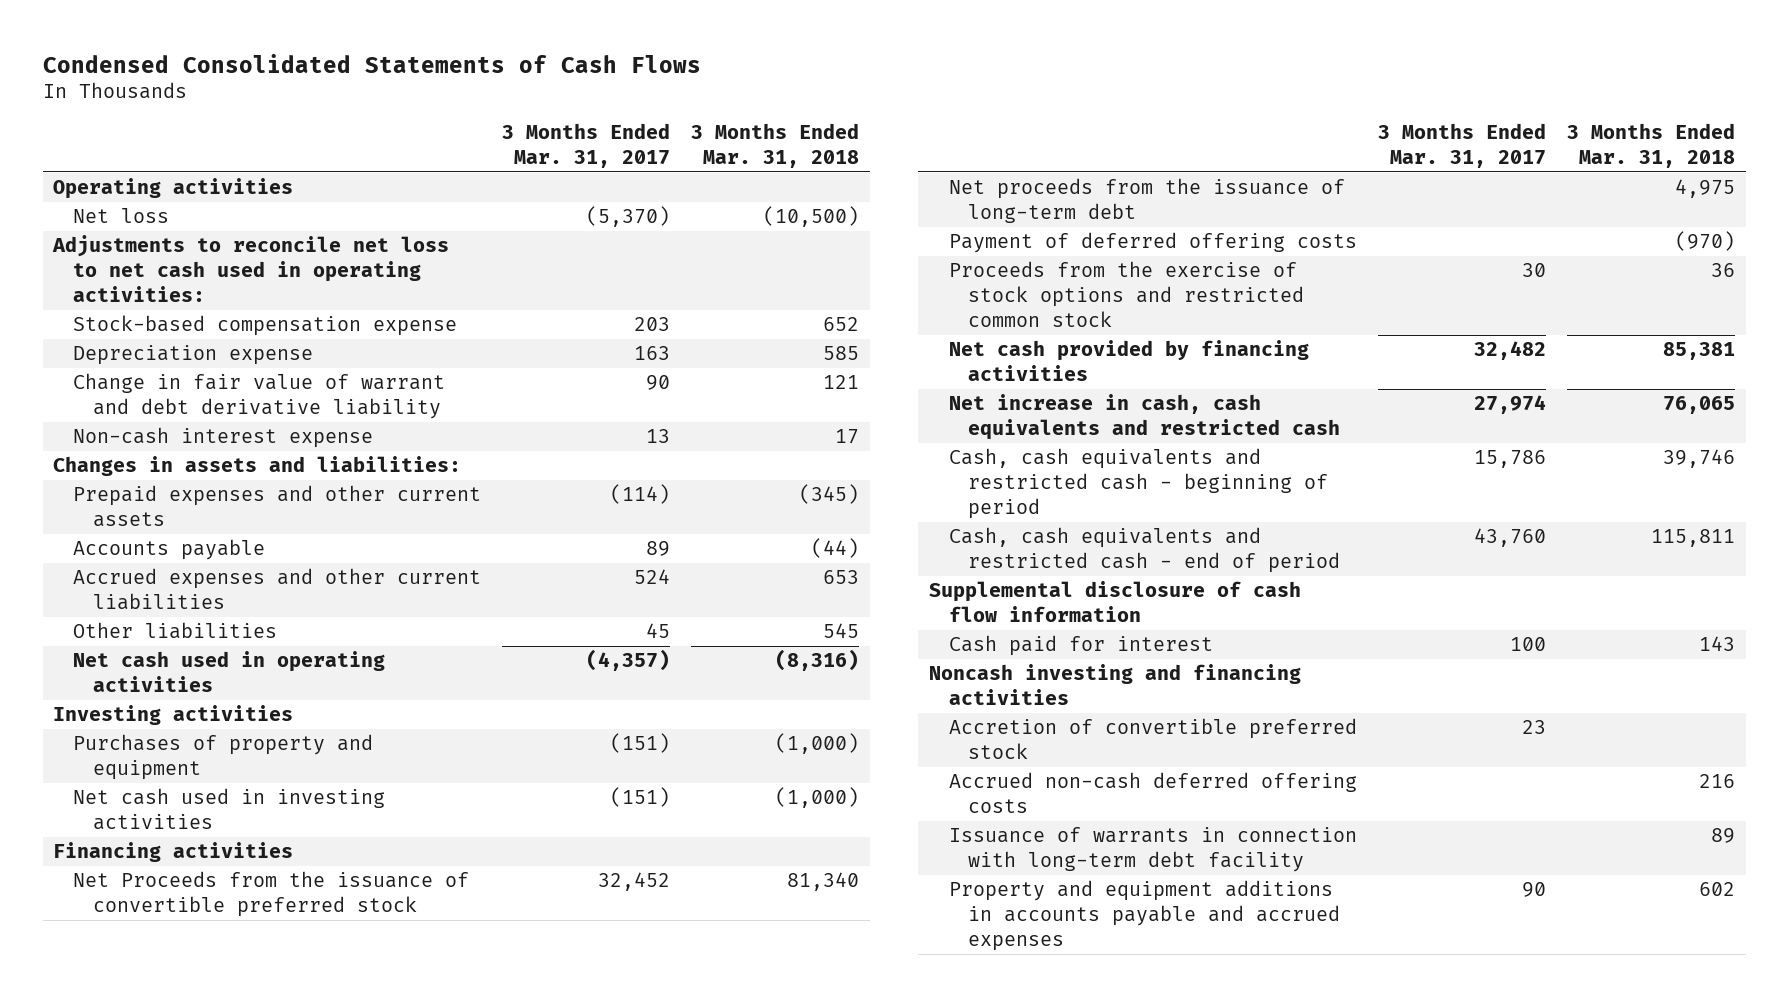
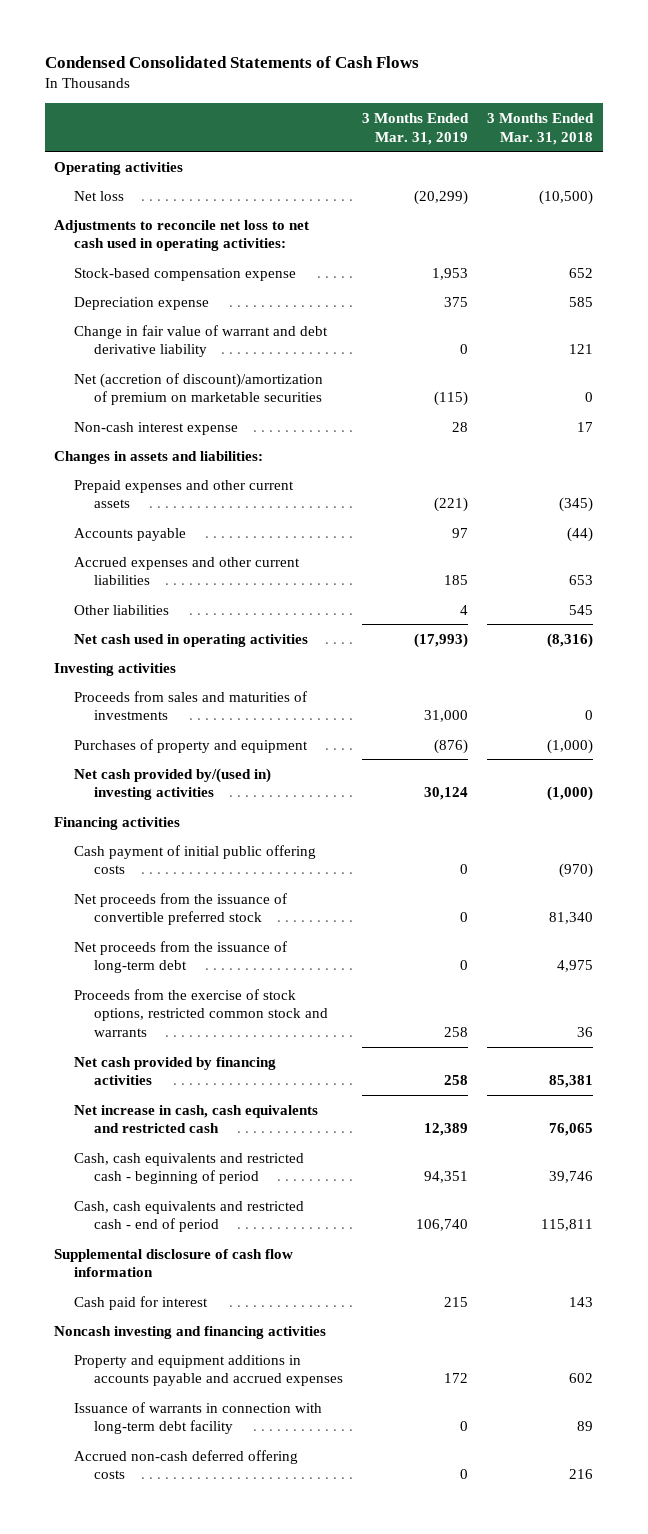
[502,123,671,168] 3 Months Ended Mar. 31, 2017 -> none
none -> [362,112,470,145] 3 Months Ended Mar. 31, 2019
none -> [74,372,324,406] Net (accretion of discount)/amortization of premium on marketable securities
none -> [74,690,308,721] Proceeds from sales and maturities of investments
[72,788,385,831] Net cash used in investing activities -> [74,767,272,801] Net cash provided by/(used in) investing activities
none -> [74,844,317,875] Cash payment of initial public offering costs
[72,871,469,918] Net Proceeds from the issuance of convertible preferred stock -> [74,892,288,926] Net proceeds from the issuance of convertible preferred stock
[948,232,1357,254] Payment of deferred offering costs -> none
[948,261,1305,327] Proceeds from the exercise of stock options and restricted common stock -> [74,988,329,1037] Proceeds from the exercise of stock options, restricted common stock and warrants
[948,718,1357,760] Accretion of convertible preferred stock -> none
[948,827,1357,873] Issuance of warrants in connection with long-term debt facility -> [74,1401,323,1435] Issuance of warrants in connection with long-term debt facility
[948,772,1357,814] Accrued non-cash deferred offering costs -> [74,1449,299,1480] Accrued non-cash deferred offering costs

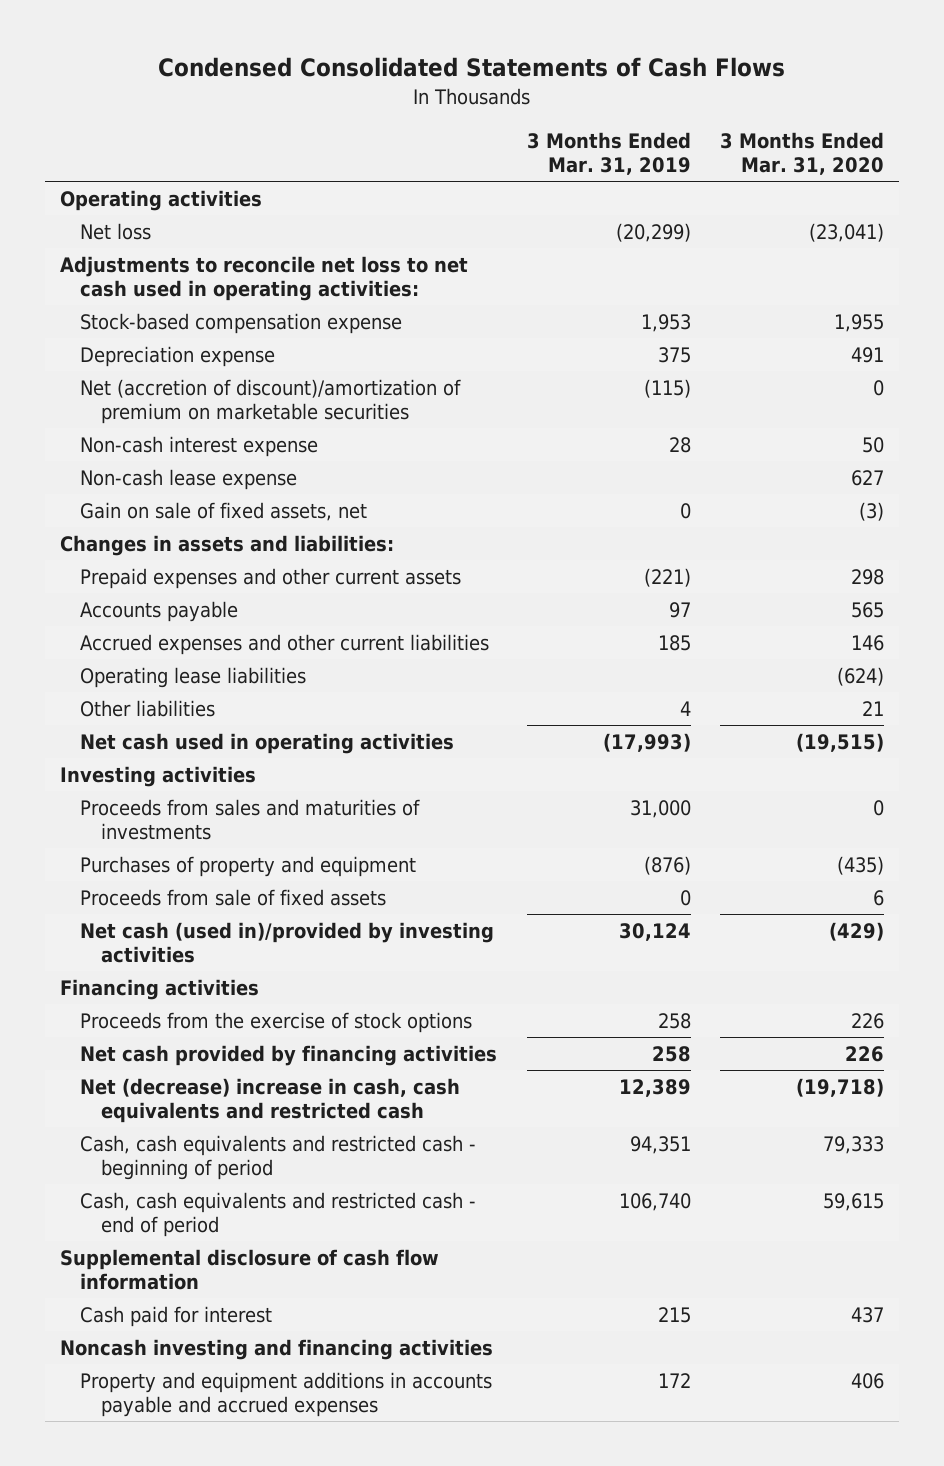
[487,112,595,145] 3 Months Ended Mar. 31, 2018 -> none
none -> [720,131,885,176] 3 Months Ended Mar. 31, 2020
[74,324,329,358] Change in fair value of warrant and debt derivative liability -> none
none -> [80,469,298,491] Non-cash lease expense
none -> [80,502,368,522] Gain on sale of fixed assets, net
none -> [80,667,307,689] Operating lease liabilities
none -> [80,889,387,907] Proceeds from sale of fixed assets
[74,767,272,801] Net cash provided by/(used in) investing activities -> [80,922,495,964] Net cash (used in)/provided by investing activities
[74,844,317,875] Cash payment of initial public offering costs -> none
[74,892,288,926] Net proceeds from the issuance of convertible preferred stock -> none
[74,940,288,974] Net proceeds from the issuance of long-term debt -> none
[74,988,329,1037] Proceeds from the exercise of stock options, restricted common stock and warrants -> [80,1012,473,1034] Proceeds from the exercise of stock options
[74,1104,319,1134] Net increase in cash, cash equivalents and restricted cash -> [80,1078,461,1124] Net (decrease) increase in cash, cash equivalents and restricted cash
[74,1401,323,1435] Issuance of warrants in connection with long-term debt facility -> none
[74,1449,299,1480] Accrued non-cash deferred offering costs -> none

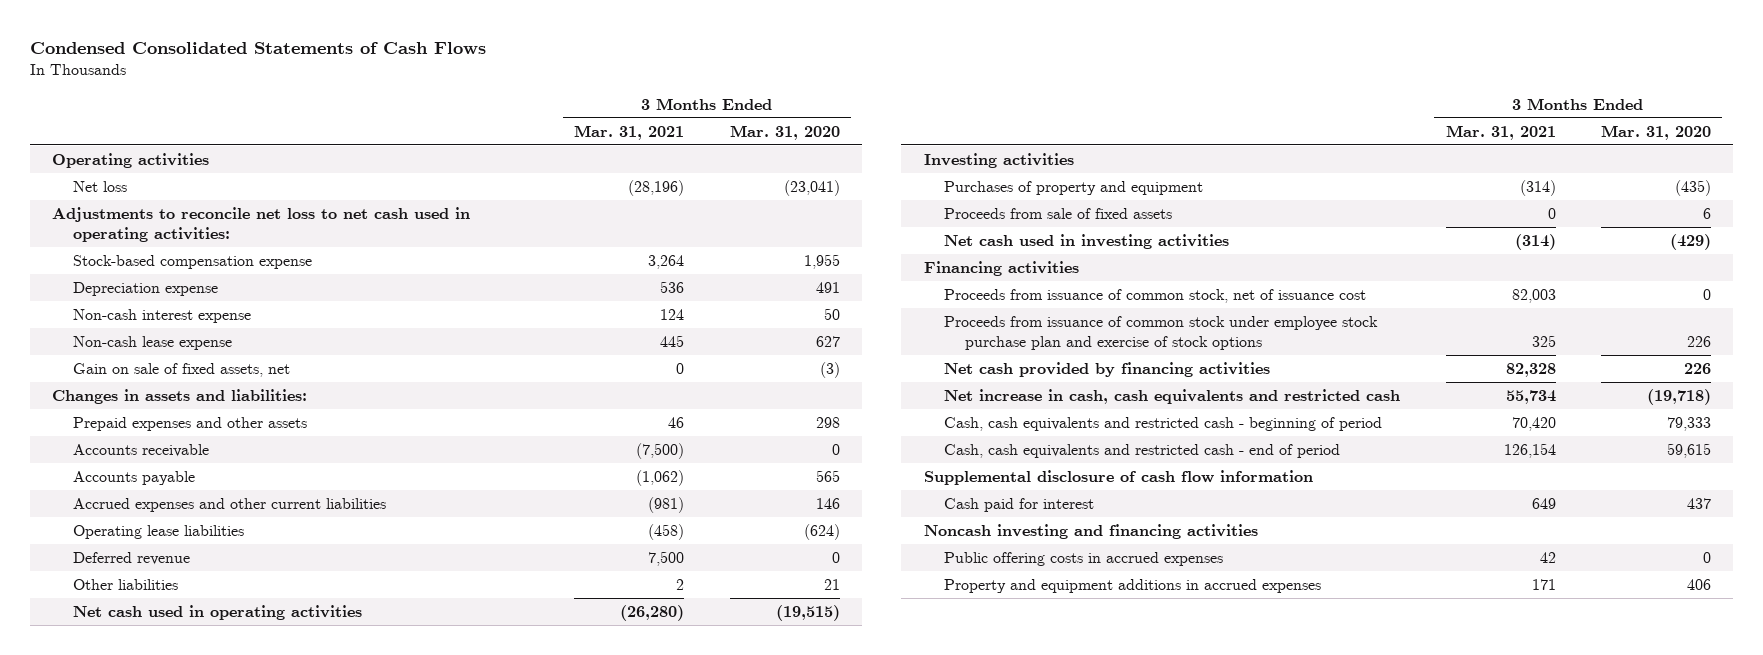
[526,131,691,176] 3 Months Ended Mar. 31, 2019 -> none
none -> [574,124,685,140] Mar. 31, 2021
[80,379,462,425] Net (accretion of discount)/amortization of premium on marketable securities -> none
[80,568,462,590] Prepaid expenses and other current assets -> [73,416,308,431] Prepaid expenses and other assets
none -> [73,443,210,457] Accounts receivable
none -> [73,551,191,565] Deferred revenue
[80,799,421,841] Proceeds from sales and maturities of investments -> none
[80,922,495,964] Net cash (used in)/provided by investing activities -> [944,233,1230,249] Net cash used in investing activities
none -> [944,288,1367,303] Proceeds from issuance of common stock, net of issuance cost
[80,1012,473,1034] Proceeds from the exercise of stock options -> [944,315,1379,350] Proceeds from issuance of common stock under employee stock purchase plan and exercise of stock options
[80,1078,461,1124] Net (decrease) increase in cash, cash equivalents and restricted cash -> [944,388,1401,404] Net increase in cash, cash equivalents and restricted cash
none -> [944,551,1224,566] Public offering costs in accrued expenses
[80,1372,493,1418] Property and equipment additions in accounts payable and accrued expenses -> [944,578,1322,593] Property and equipment additions in accrued expenses

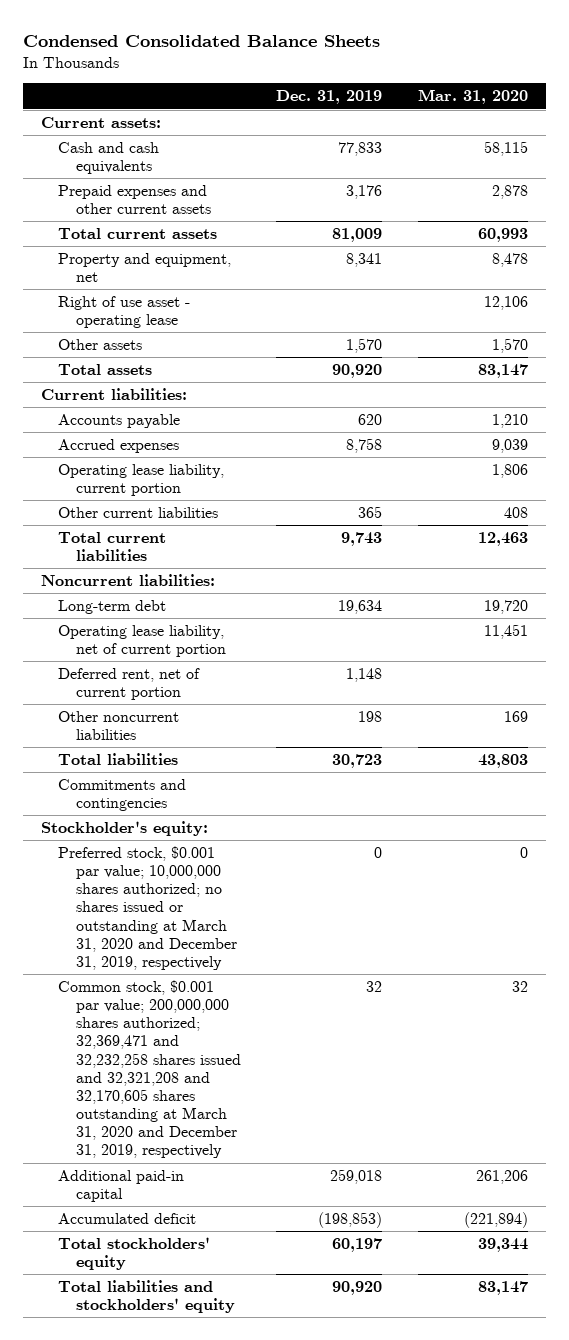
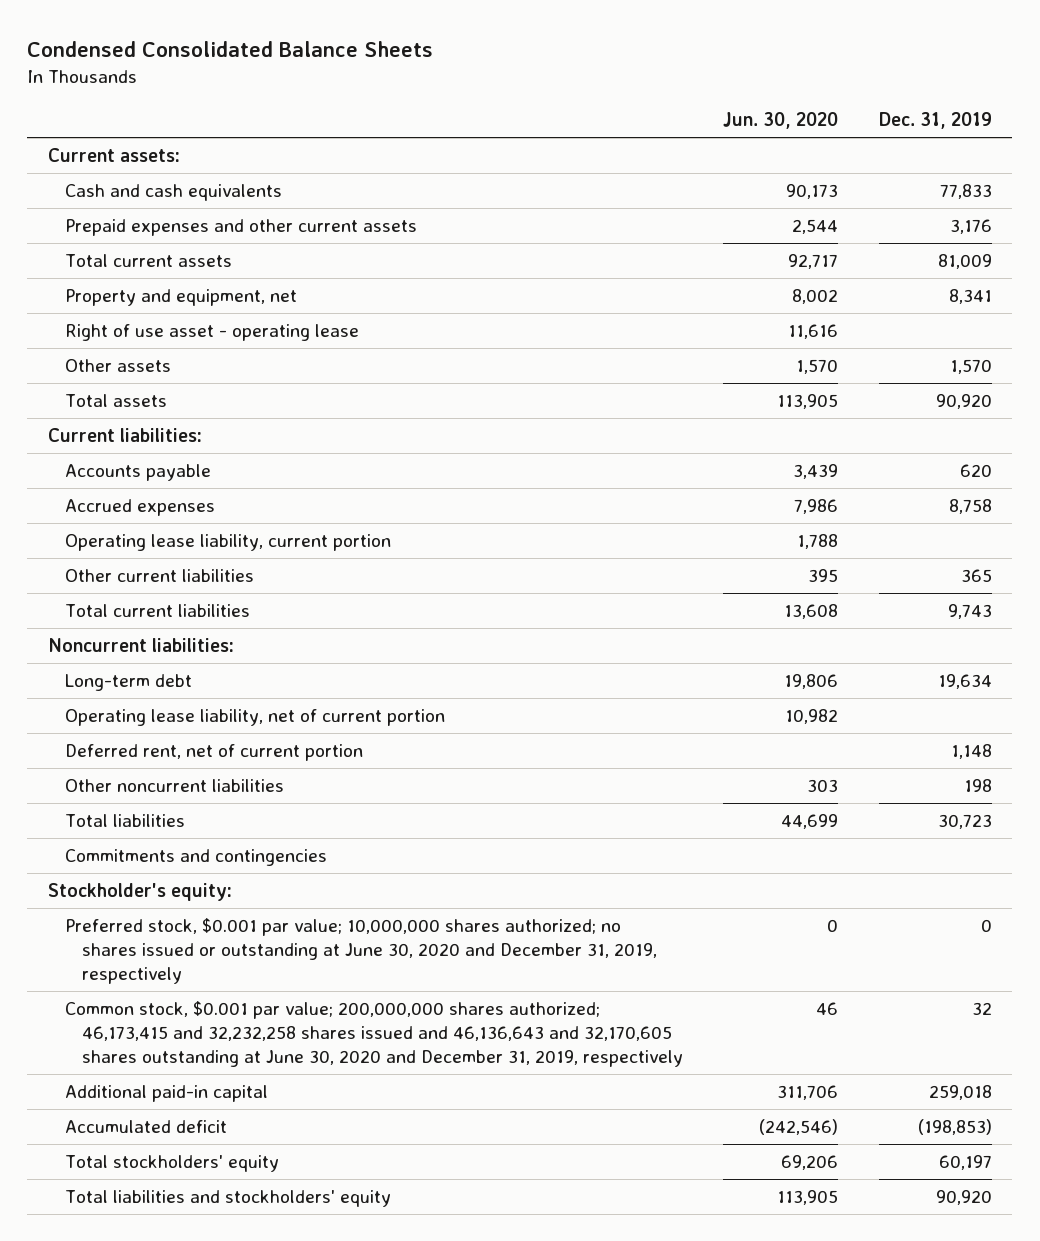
[417,89,528,105] Mar. 31, 2020 -> none
none -> [723,112,839,130] Jun. 30, 2020
[58,845,237,970] Preferred stock, $0.001 par value; 10,000,000 shares authorized; no shares issued or outstanding at March 31, 2020 and December 31, 2019, respectively -> [64,918,657,985] Preferred stock, $0.001 par value; 10,000,000 shares authorized; no shares issued or outstanding at June 30, 2020 and December 31, 2019, respectively
[58,979,241,1159] Common stock, $0.001 par value; 200,000,000 shares authorized; 32,369,471 and 32,232,258 shares issued and 32,321,208 and 32,170,605 shares outstanding at March 31, 2020 and December 31, 2019, respectively -> [64,1001,683,1068] Common stock, $0.001 par value; 200,000,000 shares authorized; 46,173,415 and 32,232,258 shares issued and 46,136,643 and 32,170,605 shares outstanding at June 30, 2020 and December 31, 2019, respectively

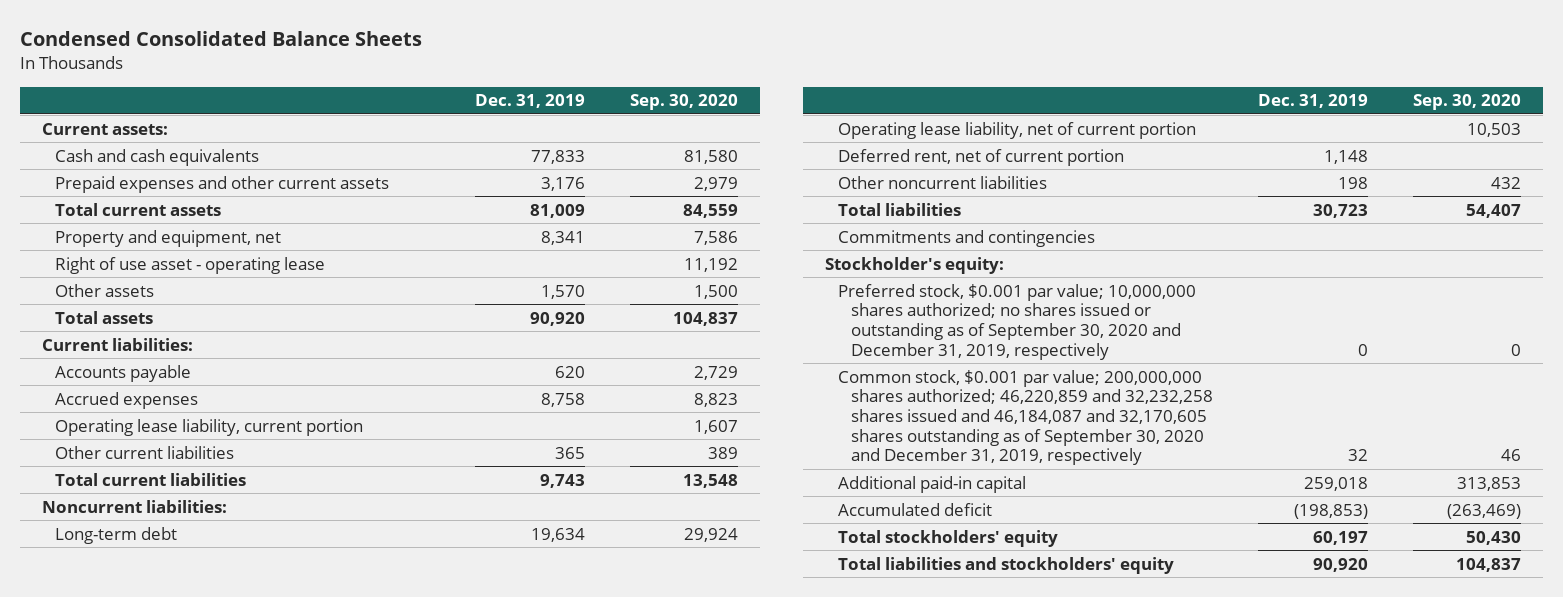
[723,112,839,130] Jun. 30, 2020 -> none
none -> [629,94,738,111] Sep. 30, 2020
[64,918,657,985] Preferred stock, $0.001 par value; 10,000,000 shares authorized; no shares issued or outstanding at June 30, 2020 and December 31, 2019, respectively -> [838,283,1197,360] Preferred stock, $0.001 par value; 10,000,000 shares authorized; no shares issued or outstanding as of September 30, 2020 and December 31, 2019, respectively
[64,1001,683,1068] Common stock, $0.001 par value; 200,000,000 shares authorized; 46,173,415 and 32,232,258 shares issued and 46,136,643 and 32,170,605 shares outstanding at June 30, 2020 and December 31, 2019, respectively -> [838,369,1214,466] Common stock, $0.001 par value; 200,000,000 shares authorized; 46,220,859 and 32,232,258 shares issued and 46,184,087 and 32,170,605 shares outstanding as of September 30, 2020 and December 31, 2019, respectively

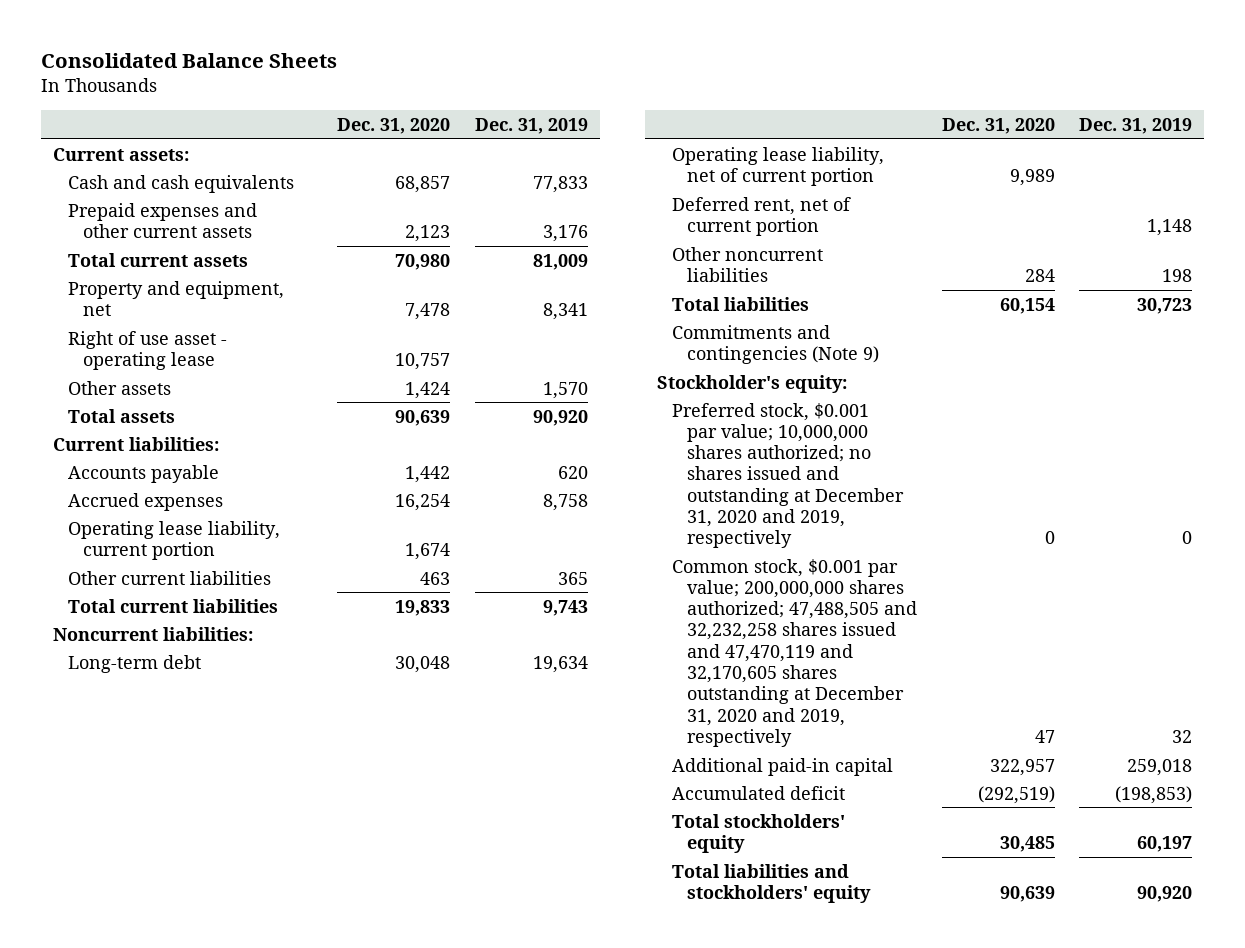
[19,31,422,47] Condensed Consolidated Balance Sheets -> [40,53,337,69] Consolidated Balance Sheets
[629,94,738,111] Sep. 30, 2020 -> none
none -> [337,117,451,134] Dec. 31, 2020
[838,229,1096,247] Commitments and contingencies -> [672,324,879,364] Commitments and contingencies (Note 9)
[838,283,1197,360] Preferred stock, $0.001 par value; 10,000,000 shares authorized; no shares issued or outstanding as of September 30, 2020 and December 31, 2019, respectively -> [672,402,904,549] Preferred stock, $0.001 par value; 10,000,000 shares authorized; no shares issued and outstanding at December 31, 2020 and 2019, respectively
[838,369,1214,466] Common stock, $0.001 par value; 200,000,000 shares authorized; 46,220,859 and 32,232,258 shares issued and 46,184,087 and 32,170,605 shares outstanding as of September 30, 2020 and December 31, 2019, respectively -> [672,558,917,747] Common stock, $0.001 par value; 200,000,000 shares authorized; 47,488,505 and 32,232,258 shares issued and 47,470,119 and 32,170,605 shares outstanding at December 31, 2020 and 2019, respectively

